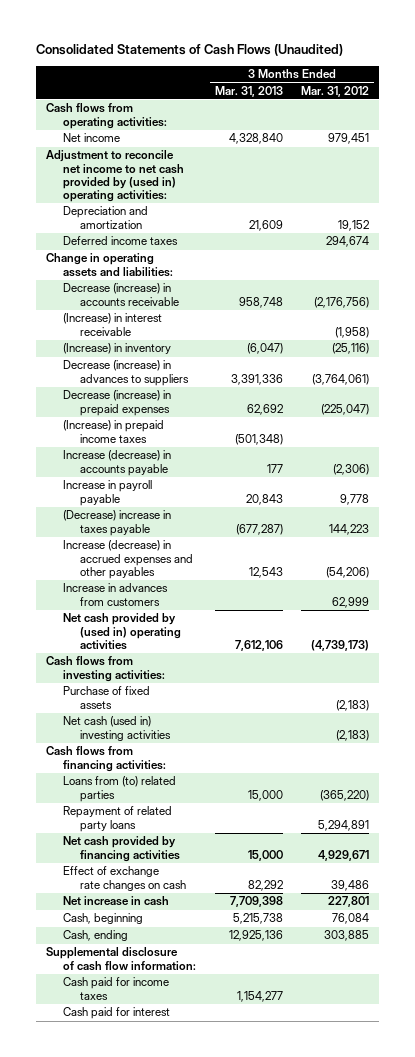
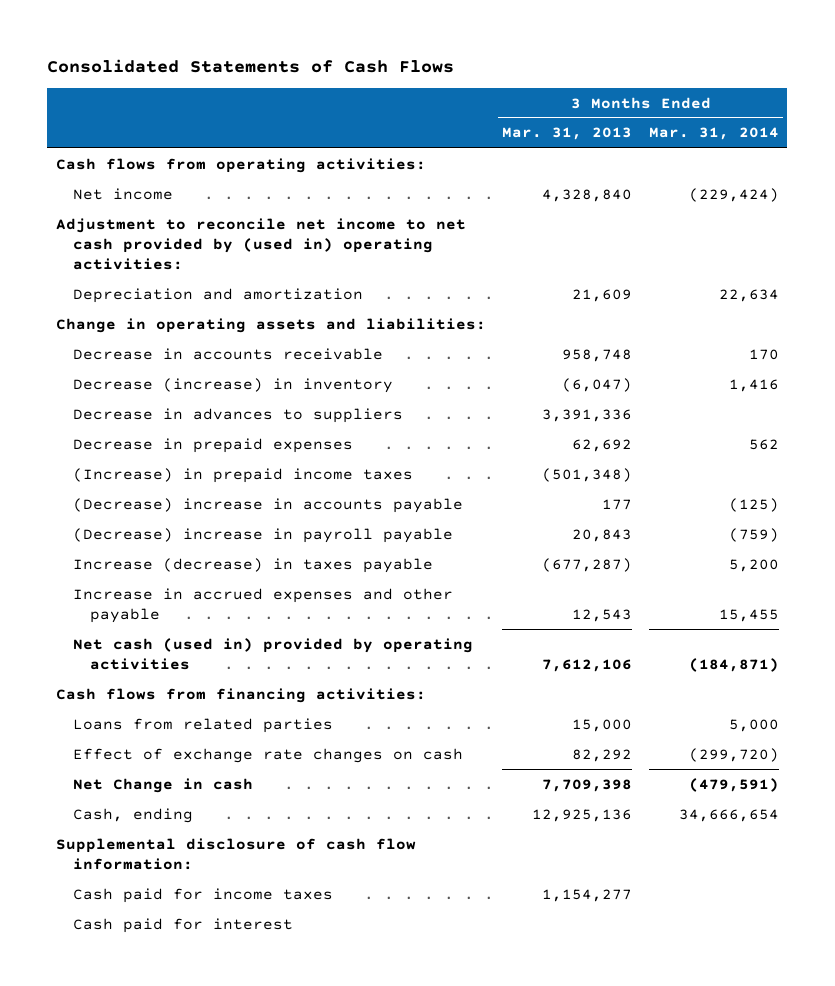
[36,44,344,57] Consolidated Statements of Cash Flows (Unaudited) -> [47,59,455,74] Consolidated Statements of Cash Flows
[301,85,370,97] Mar. 31, 2012 -> none
none -> [649,127,780,141] Mar. 31, 2014
[62,236,178,246] Deferred income taxes -> none
[62,313,162,336] (Increase) in interest receivable -> none
[62,283,179,306] Decrease (increase) in accounts receivable -> [73,347,384,360] Decrease in accounts receivable
[62,343,171,355] (Increase) in inventory -> [73,377,394,393] Decrease (increase) in inventory
[62,360,189,386] Decrease (increase) in advances to suppliers -> [73,407,404,423] Decrease in advances to suppliers
[62,390,171,416] Decrease (increase) in prepaid expenses -> [73,437,354,453] Decrease in prepaid expenses
[62,583,168,606] Increase in advances from customers -> none
[45,656,165,682] Cash flows from investing activities: -> none
[62,686,150,709] Purchase of fixed assets -> none
[62,716,171,741] Net cash (used in) investing activities -> none
[62,450,171,476] Increase (decrease) in accounts payable -> [73,497,464,513] (Decrease) increase in accounts payable
[62,480,152,506] Increase in payroll payable -> [73,527,454,543] (Decrease) increase in payroll payable
[62,510,171,536] (Decrease) increase in taxes payable -> [73,557,434,573] Increase (decrease) in taxes payable
[62,540,193,579] Increase (decrease) in accrued expenses and other payables -> [73,587,454,623] Increase in accrued expenses and other payable
[62,613,181,650] Net cash provided by (used in) operating activities -> [73,637,474,670] Net cash (used in) provided by operating activities
[62,806,172,832] Repayment of related party loans -> none
[62,836,180,862] Net cash provided by financing activities -> none
[62,776,176,802] Loans from (to) related parties -> [73,717,334,733] Loans from related parties
[62,913,143,925] Cash, beginning -> none
[62,896,169,907] Net increase in cash -> [73,777,254,793] Net Change in cash

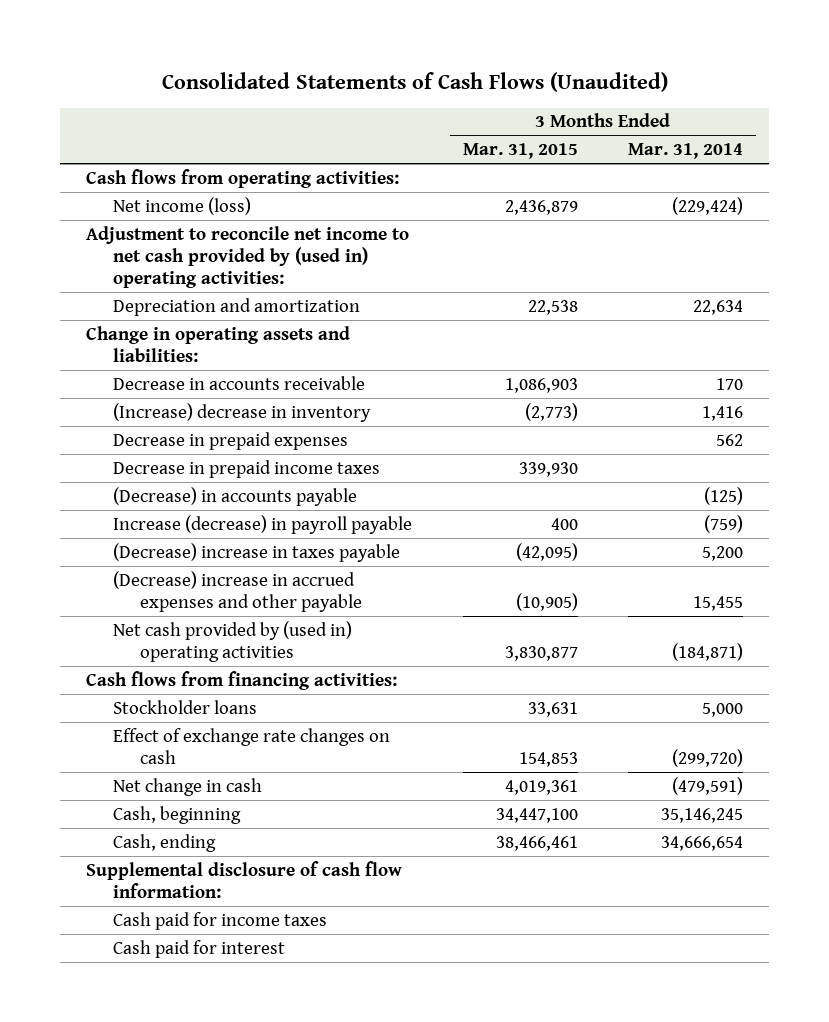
[47,59,455,74] Consolidated Statements of Cash Flows -> [161,72,668,93] Consolidated Statements of Cash Flows (Unaudited)
[502,127,633,141] Mar. 31, 2013 -> none
none -> [462,142,578,159] Mar. 31, 2015
[73,187,174,200] Net income -> [112,196,251,215] Net income (loss)
[73,407,404,423] Decrease in advances to suppliers -> none
[73,377,394,393] Decrease (increase) in inventory -> [112,402,371,422] (Increase) decrease in inventory
[73,467,414,483] (Increase) in prepaid income taxes -> [112,459,380,478] Decrease in prepaid income taxes
[73,497,464,513] (Decrease) increase in accounts payable -> [112,486,357,506] (Decrease) in accounts payable
[73,527,454,543] (Decrease) increase in payroll payable -> [112,514,412,534] Increase (decrease) in payroll payable
[73,557,434,573] Increase (decrease) in taxes payable -> [112,542,400,562] (Decrease) increase in taxes payable
[73,587,454,623] Increase in accrued expenses and other payable -> [112,570,362,612] (Decrease) increase in accrued expenses and other payable
[73,637,474,670] Net cash (used in) provided by operating activities -> [112,620,352,662] Net cash provided by (used in) operating activities
[73,717,334,733] Loans from related parties -> none
none -> [112,699,257,714] Stockholder loans
[73,777,254,793] Net Change in cash -> [112,777,262,796] Net change in cash
none -> [112,805,241,824] Cash, beginning

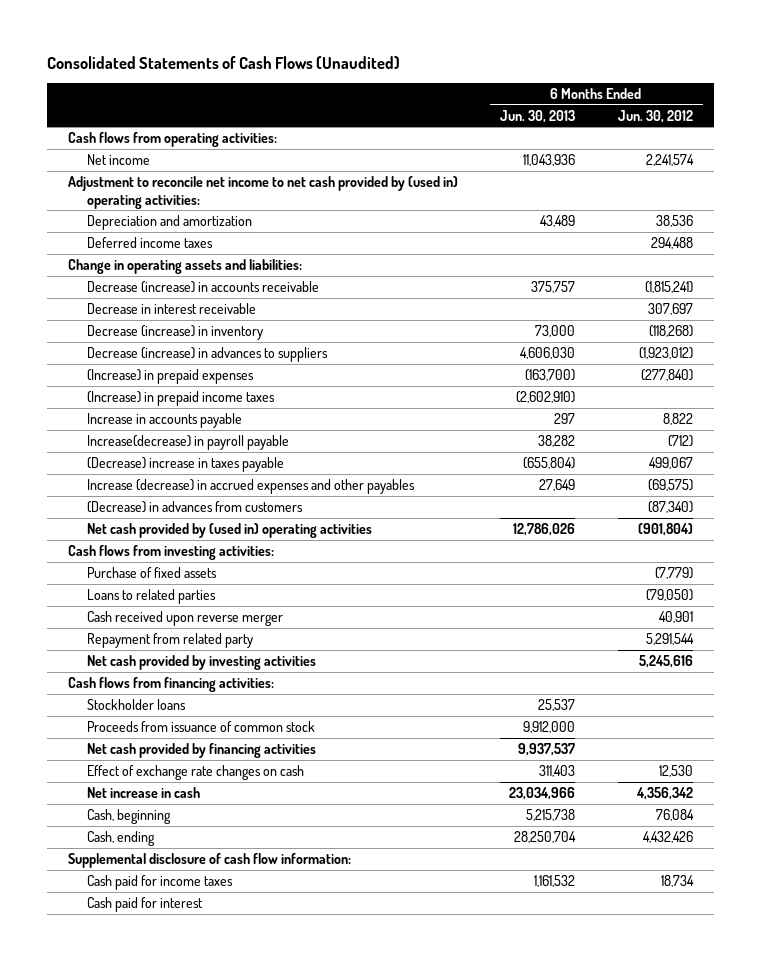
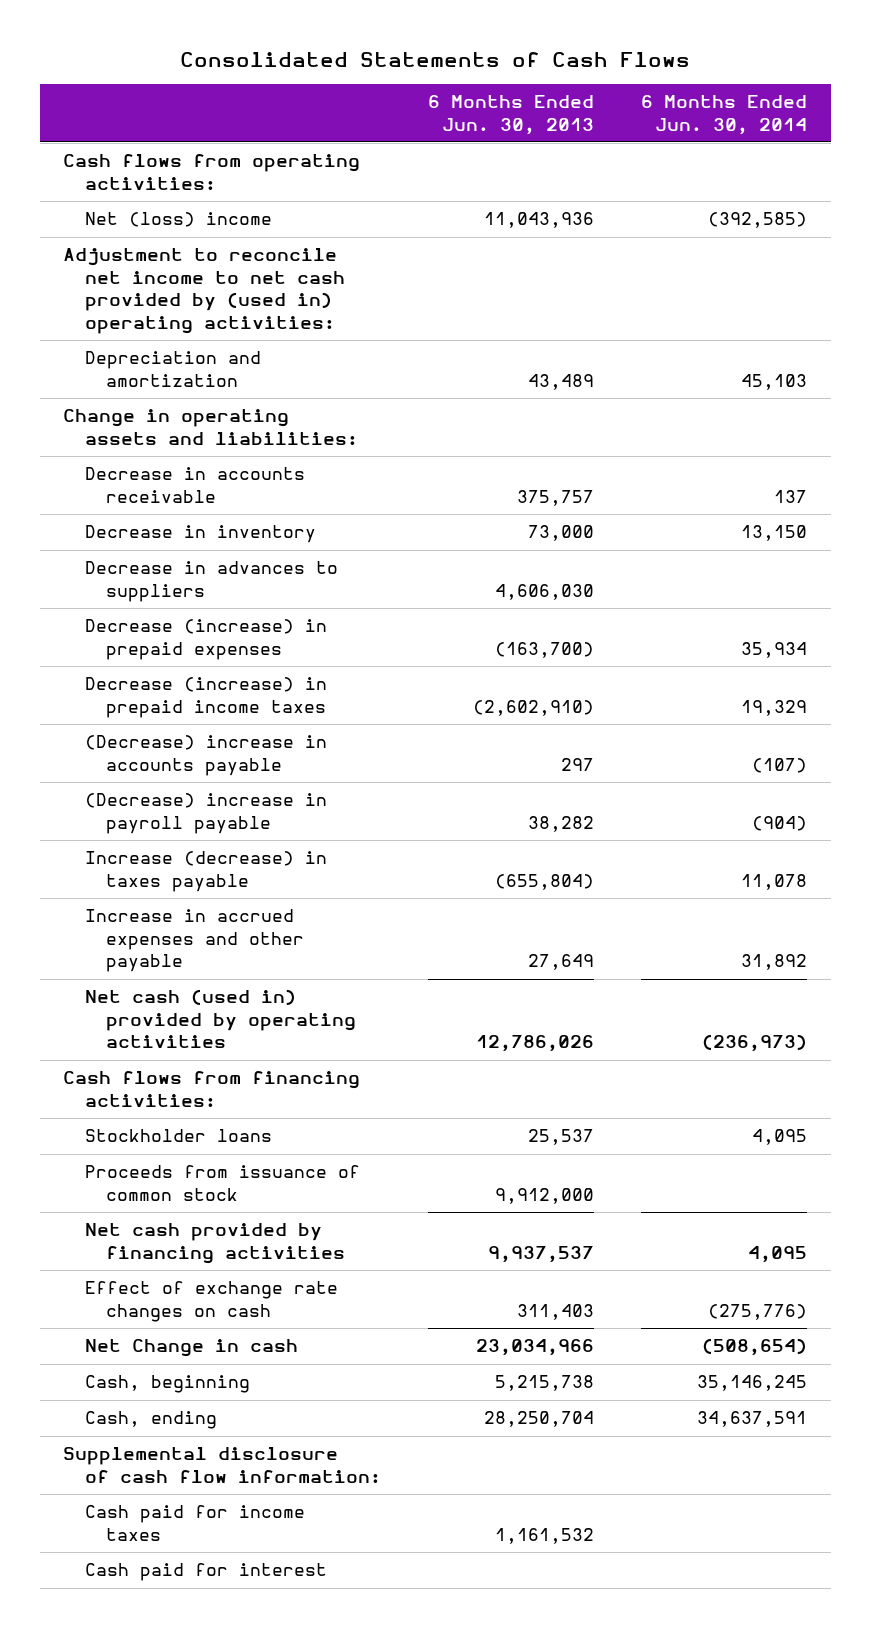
[47,55,401,69] Consolidated Statements of Cash Flows (Unaudited) -> [180,51,691,67] Consolidated Statements of Cash Flows
[617,109,693,123] Jun. 30, 2012 -> none
none -> [641,95,808,135] 6 Months Ended Jun. 30, 2014
[87,153,151,165] Net income -> [84,212,272,228] Net (loss) income
[87,236,214,248] Deferred income taxes -> none
[87,302,257,314] Decrease in interest receivable -> none
[87,500,304,513] (Decrease) in advances from customers -> none
[68,544,275,560] Cash flows from investing activities: -> none
[87,566,218,578] Purchase of fixed assets -> none
[87,588,217,604] Loans to related parties -> none
[87,610,284,626] Cash received upon reverse merger -> none
[87,632,254,648] Repayment from related party -> none
[87,654,317,670] Net cash provided by investing activities -> none
[87,280,320,293] Decrease (increase) in accounts receivable -> [84,467,305,503] Decrease in accounts receivable
[87,324,264,340] Decrease (increase) in inventory -> [84,525,316,544] Decrease in inventory
[87,346,329,362] Decrease (increase) in advances to suppliers -> [84,561,338,602] Decrease in advances to suppliers
[87,368,255,384] (Increase) in prepaid expenses -> [84,619,327,660] Decrease (increase) in prepaid expenses
[87,390,276,406] (Increase) in prepaid income taxes -> [84,677,327,718] Decrease (increase) in prepaid income taxes
[87,412,243,428] Increase in accounts payable -> [84,735,327,776] (Decrease) increase in accounts payable
[87,434,290,450] Increase(decrease) in payroll payable -> [84,793,327,834] (Decrease) increase in payroll payable
[87,456,285,472] (Decrease) increase in taxes payable -> [84,851,327,892] Increase (decrease) in taxes payable
[87,478,416,494] Increase (decrease) in accrued expenses and other payables -> [84,909,304,973] Increase in accrued expenses and other payable
[87,522,373,538] Net cash provided by (used in) operating activities -> [84,989,356,1049] Net cash (used in) provided by operating activities
[87,786,201,798] Net increase in cash -> [84,1339,298,1358] Net Change in cash

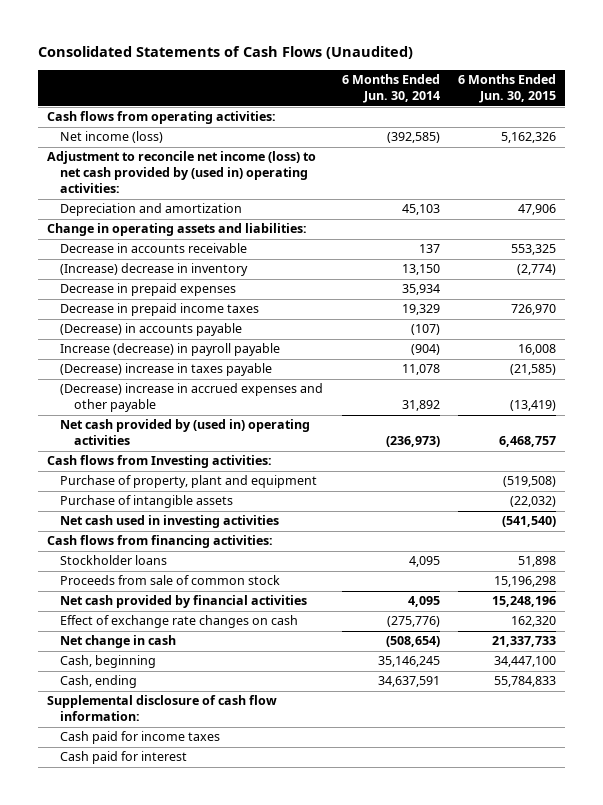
[180,51,691,67] Consolidated Statements of Cash Flows -> [37,46,413,60] Consolidated Statements of Cash Flows (Unaudited)
[427,95,594,135] 6 Months Ended Jun. 30, 2013 -> none
none -> [458,74,557,104] 6 Months Ended Jun. 30, 2015
[84,212,272,228] Net (loss) income -> [60,131,164,144] Net income (loss)
[63,248,345,334] Adjustment to reconcile net income to net cash provided by (used in) operating activities: -> [47,151,317,194] Adjustment to reconcile net income (loss) to net cash provided by (used in) operating activities:
[84,561,338,602] Decrease in advances to suppliers -> none
[84,525,316,544] Decrease in inventory -> [60,263,249,277] (Increase) decrease in inventory
[84,619,327,660] Decrease (increase) in prepaid expenses -> [60,283,237,297] Decrease in prepaid expenses
[84,677,327,718] Decrease (increase) in prepaid income taxes -> [60,303,260,317] Decrease in prepaid income taxes
[84,735,327,776] (Decrease) increase in accounts payable -> [60,323,243,337] (Decrease) in accounts payable
[84,793,327,834] (Decrease) increase in payroll payable -> [60,343,281,357] Increase (decrease) in payroll payable
[84,851,327,892] Increase (decrease) in taxes payable -> [60,363,273,377] (Decrease) increase in taxes payable
[84,909,304,973] Increase in accrued expenses and other payable -> [60,383,324,413] (Decrease) increase in accrued expenses and other payable
[84,989,356,1049] Net cash (used in) provided by operating activities -> [60,419,311,446] Net cash provided by (used in) operating activities
none -> [47,455,273,469] Cash flows from Investing activities:
none -> [60,475,318,489] Purchase of property, plant and equipment
none -> [60,495,234,509] Purchase of intangible assets
none -> [60,515,280,529] Net cash used in investing activities
[84,1165,360,1201] Proceeds from issuance of common stock -> [60,575,281,586] Proceeds from sale of common stock
[84,1223,345,1264] Net cash provided by financing activities -> [60,595,308,609] Net cash provided by financial activities
[84,1339,298,1358] Net Change in cash -> [60,635,177,649] Net change in cash

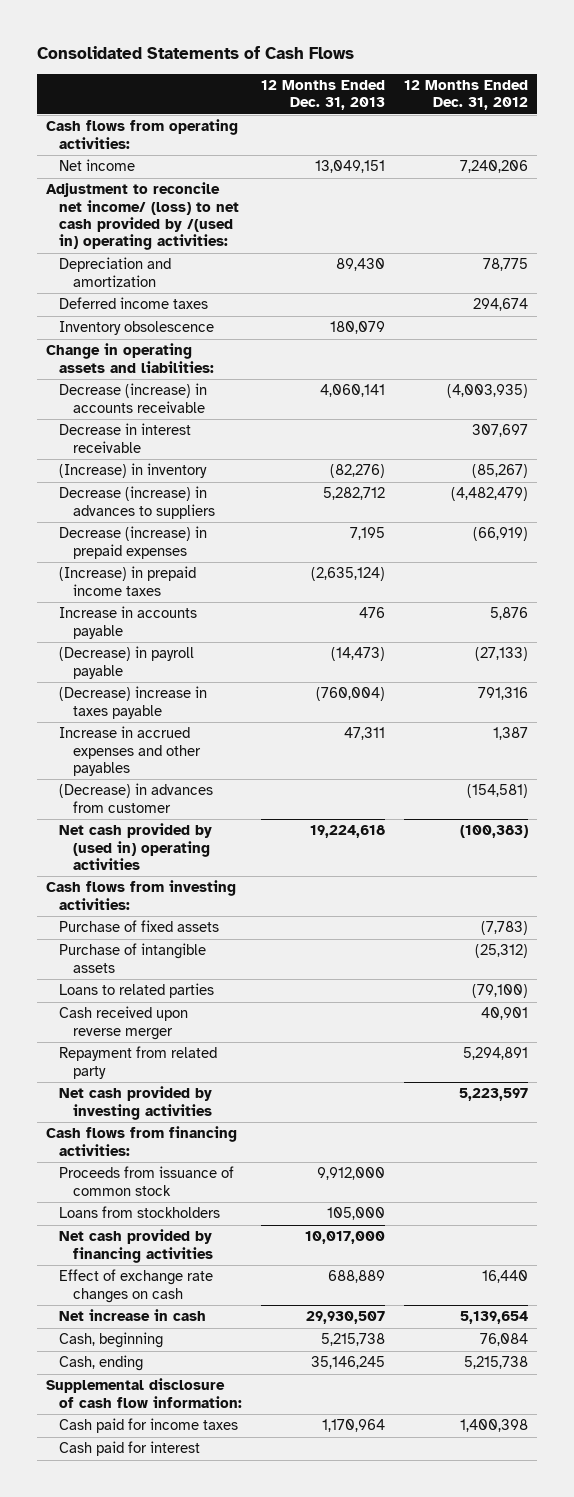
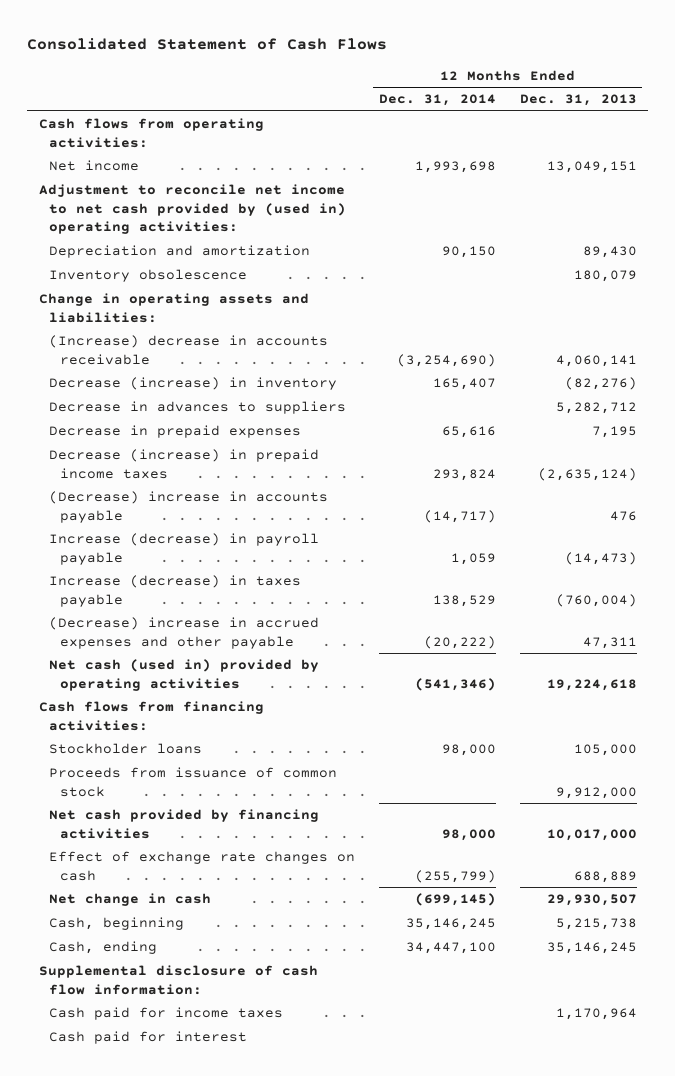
[36,46,354,60] Consolidated Statements of Cash Flows -> [26,38,387,51] Consolidated Statement of Cash Flows
[403,80,528,111] 12 Months Ended Dec. 31, 2012 -> none
none -> [378,94,496,107] Dec. 31, 2014
[46,182,240,250] Adjustment to reconcile net income/ (loss) to net cash provided by /(used in) operating activities: -> [38,184,347,235] Adjustment to reconcile net income to net cash provided by (used in) operating activities:
[59,297,209,310] Deferred income taxes -> none
[59,423,192,453] Decrease in interest receivable -> none
[59,783,214,813] (Decrease) in advances from customer -> none
[46,880,237,910] Cash flows from investing activities: -> none
[59,920,220,933] Purchase of fixed assets -> none
[59,943,207,973] Purchase of intangible assets -> none
[59,983,215,999] Loans to related parties -> none
[59,1006,189,1040] Cash received upon reverse merger -> none
[59,1046,218,1079] Repayment from related party -> none
[59,1086,213,1120] Net cash provided by investing activities -> none
[59,383,208,413] Decrease (increase) in accounts receivable -> [49,335,329,365] (Increase) decrease in accounts receivable
[59,463,208,479] (Increase) in inventory -> [49,377,338,391] Decrease (increase) in inventory
[59,486,215,519] Decrease (increase) in advances to suppliers -> [49,401,347,415] Decrease in advances to suppliers
[59,526,208,559] Decrease (increase) in prepaid expenses -> [49,425,302,439] Decrease in prepaid expenses
[59,566,197,596] (Increase) in prepaid income taxes -> [49,449,320,479] Decrease (increase) in prepaid income taxes
[59,606,198,639] Increase in accounts payable -> [49,491,329,523] (Decrease) increase in accounts payable
[59,646,195,679] (Decrease) in payroll payable -> [49,533,320,565] Increase (decrease) in payroll payable
[59,686,208,719] (Decrease) increase in taxes payable -> [49,575,302,607] Increase (decrease) in taxes payable
[59,726,201,776] Increase in accrued expenses and other payables -> [49,617,320,649] (Decrease) increase in accrued expenses and other payable
[59,823,213,870] Net cash provided by (used in) operating activities -> [49,659,320,691] Net cash (used in) provided by operating activities
none -> [49,743,203,755] Stockholder loans
[59,1206,221,1219] Loans from stockholders -> none
[59,1309,207,1322] Net increase in cash -> [49,893,212,907] Net change in cash

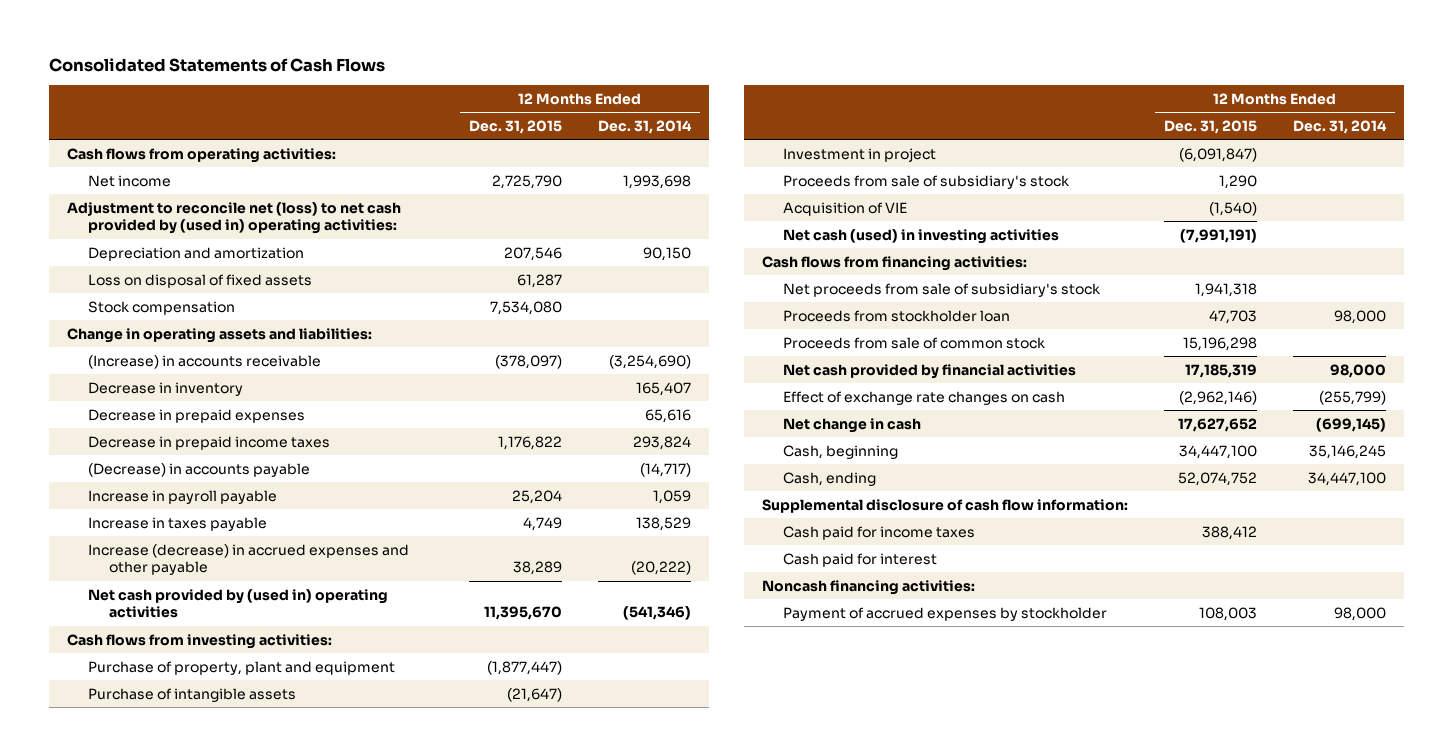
[26,38,387,51] Consolidated Statement of Cash Flows -> [49,58,386,73] Consolidated Statements of Cash Flows
[519,94,637,107] Dec. 31, 2013 -> none
none -> [469,119,563,134] Dec. 31, 2015
[38,184,347,235] Adjustment to reconcile net income to net cash provided by (used in) operating activities: -> [67,201,402,235] Adjustment to reconcile net (loss) to net cash provided by (used in) operating activities:
[49,269,248,283] Inventory obsolescence -> none
none -> [88,273,313,288] Loss on disposal of fixed assets
none -> [88,300,236,315] Stock compensation
[49,401,347,415] Decrease in advances to suppliers -> none
[49,335,329,365] (Increase) decrease in accounts receivable -> [88,354,322,369] (Increase) in accounts receivable
[49,377,338,391] Decrease (increase) in inventory -> [88,381,244,396] Decrease in inventory
[49,449,320,479] Decrease (increase) in prepaid income taxes -> [88,435,331,450] Decrease in prepaid income taxes
[49,491,329,523] (Decrease) increase in accounts payable -> [88,462,311,477] (Decrease) in accounts payable
[49,533,320,565] Increase (decrease) in payroll payable -> [88,489,278,504] Increase in payroll payable
[49,575,302,607] Increase (decrease) in taxes payable -> [88,516,268,531] Increase in taxes payable
[49,617,320,649] (Decrease) increase in accrued expenses and other payable -> [88,543,410,576] Increase (decrease) in accrued expenses and other payable
[49,659,320,691] Net cash (used in) provided by operating activities -> [88,588,389,619] Net cash provided by (used in) operating activities
none -> [67,633,333,649] Cash flows from investing activities:
none -> [88,660,396,675] Purchase of property, plant and equipment
none -> [88,687,297,702] Purchase of intangible assets
none -> [783,147,937,162] Investment in project
none -> [783,174,1070,189] Proceeds from sale of subsidiary's stock
none -> [783,201,908,216] Acquisition of VIE
none -> [783,228,1060,244] Net cash (used) in investing activities
none -> [783,282,1101,297] Net proceeds from sale of subsidiary's stock
[49,743,203,755] Stockholder loans -> [783,309,1011,322] Proceeds from stockholder loan
[49,767,338,797] Proceeds from issuance of common stock -> [783,336,1046,349] Proceeds from sale of common stock
[49,809,320,839] Net cash provided by financing activities -> [783,363,1077,379] Net cash provided by financial activities
none -> [762,579,976,595] Noncash financing activities:
none -> [783,606,1108,621] Payment of accrued expenses by stockholder

